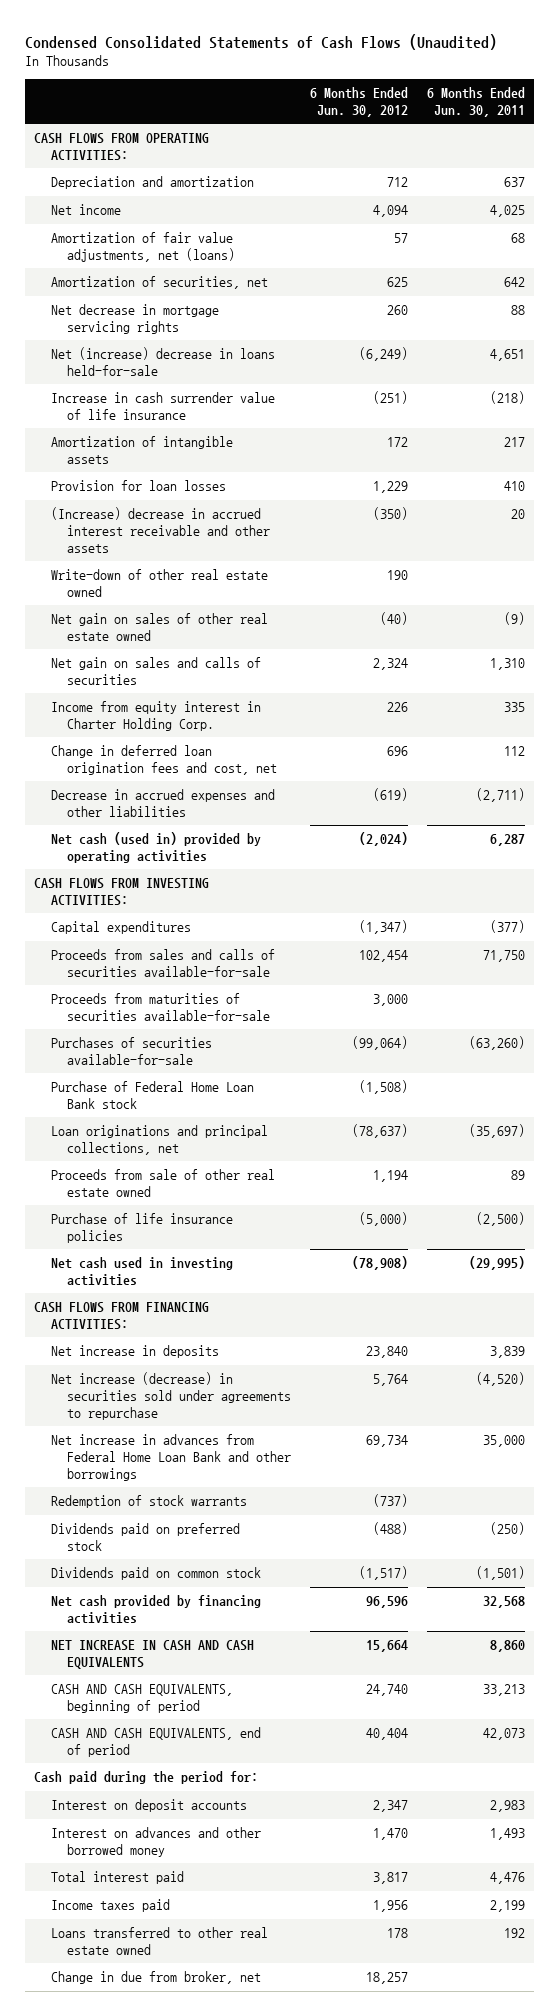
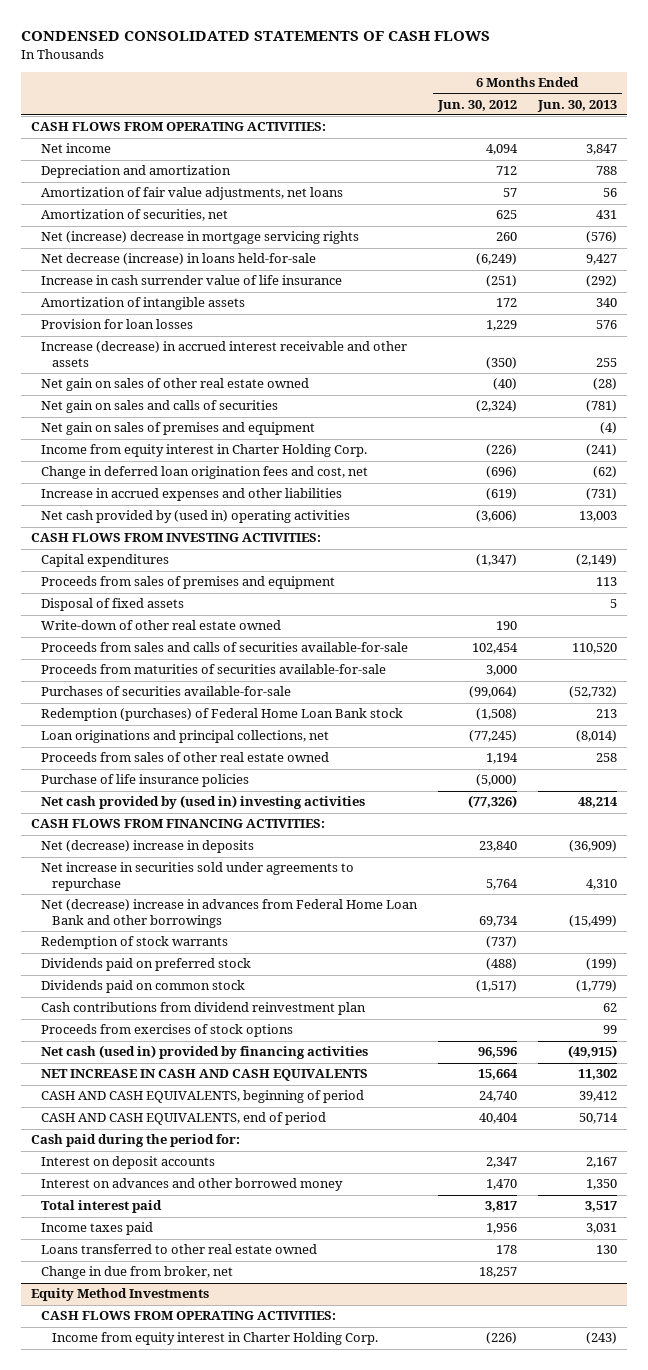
[25,33,498,50] Condensed Consolidated Statements of Cash Flows (Unaudited) -> [20,30,490,41] CONDENSED CONSOLIDATED STATEMENTS OF CASH FLOWS
[426,87,525,117] 6 Months Ended Jun. 30, 2011 -> none
none -> [536,99,617,112] Jun. 30, 2013
[50,176,254,190] Depreciation and amortization -> [41,165,232,179] Depreciation and amortization
[50,232,236,263] Amortization of fair value adjustments, net (loans) -> [41,187,344,201] Amortization of fair value adjustments, net loans
[50,304,219,335] Net decrease in mortgage servicing rights -> [41,231,360,245] Net (increase) decrease in mortgage servicing rights
[50,347,275,377] Net (increase) decrease in loans held-for-sale -> [41,253,317,266] Net decrease (increase) in loans held-for-sale
[50,507,271,553] (Increase) decrease in accrued interest receivable and other assets -> [41,341,408,367] Increase (decrease) in accrued interest receivable and other assets
[372,658,408,671] 2,324 -> [476,400,518,413] (2,324)
none -> [41,422,316,436] Net gain on sales of premises and equipment
[386,702,408,713] 226 -> [486,444,518,457] (226)
[386,746,408,757] 696 -> [486,466,518,479] (696)
[50,789,275,818] Decrease in accrued expenses and other liabilities -> [41,488,343,502] Increase in accrued expenses and other liabilities
[50,832,261,864] Net cash (used in) provided by operating activities -> [41,510,351,524] Net cash provided by (used in) operating activities
[358,832,408,847] (2,024) -> [476,510,518,523] (3,606)
none -> [41,576,336,590] Proceeds from sales of premises and equipment
none -> [41,598,185,612] Disposal of fixed assets
[50,569,268,598] Write-down of other real estate owned -> [41,620,282,631] Write-down of other real estate owned
[50,1081,254,1110] Purchase of Federal Home Loan Bank stock -> [41,708,404,722] Redemption (purchases) of Federal Home Loan Bank stock
[351,1124,408,1139] (78,637) -> [469,730,518,743] (77,245)
[50,1169,275,1198] Proceeds from sale of other real estate owned -> [41,752,330,763] Proceeds from sales of other real estate owned
[50,1257,233,1287] Net cash used in investing activities -> [41,795,366,810] Net cash provided by (used in) investing activities
[351,1256,408,1271] (78,908) -> [468,795,518,809] (77,326)
[50,1345,219,1359] Net increase in deposits -> [41,840,255,854] Net (decrease) increase in deposits
[50,1372,292,1420] Net increase (decrease) in securities sold under agreements to repurchase -> [41,862,355,891] Net increase in securities sold under agreements to repurchase
[50,1434,292,1481] Net increase in advances from Federal Home Loan Bank and other borrowings -> [41,899,419,928] Net (decrease) increase in advances from Federal Home Loan Bank and other borrowings
none -> [41,1002,367,1016] Cash contributions from dividend reinvestment plan
none -> [41,1024,294,1038] Proceeds from exercises of stock options
[50,1595,261,1625] Net cash provided by financing activities -> [41,1045,369,1060] Net cash (used in) provided by financing activities
none -> [31,1288,210,1302] Equity Method Investments
none -> [41,1311,337,1321] CASH FLOWS FROM OPERATING ACTIVITIES:
none -> [51,1332,378,1346] Income from equity interest in Charter Holding Corp.

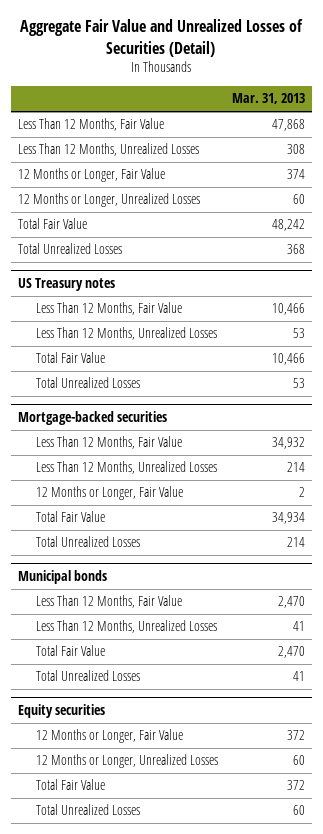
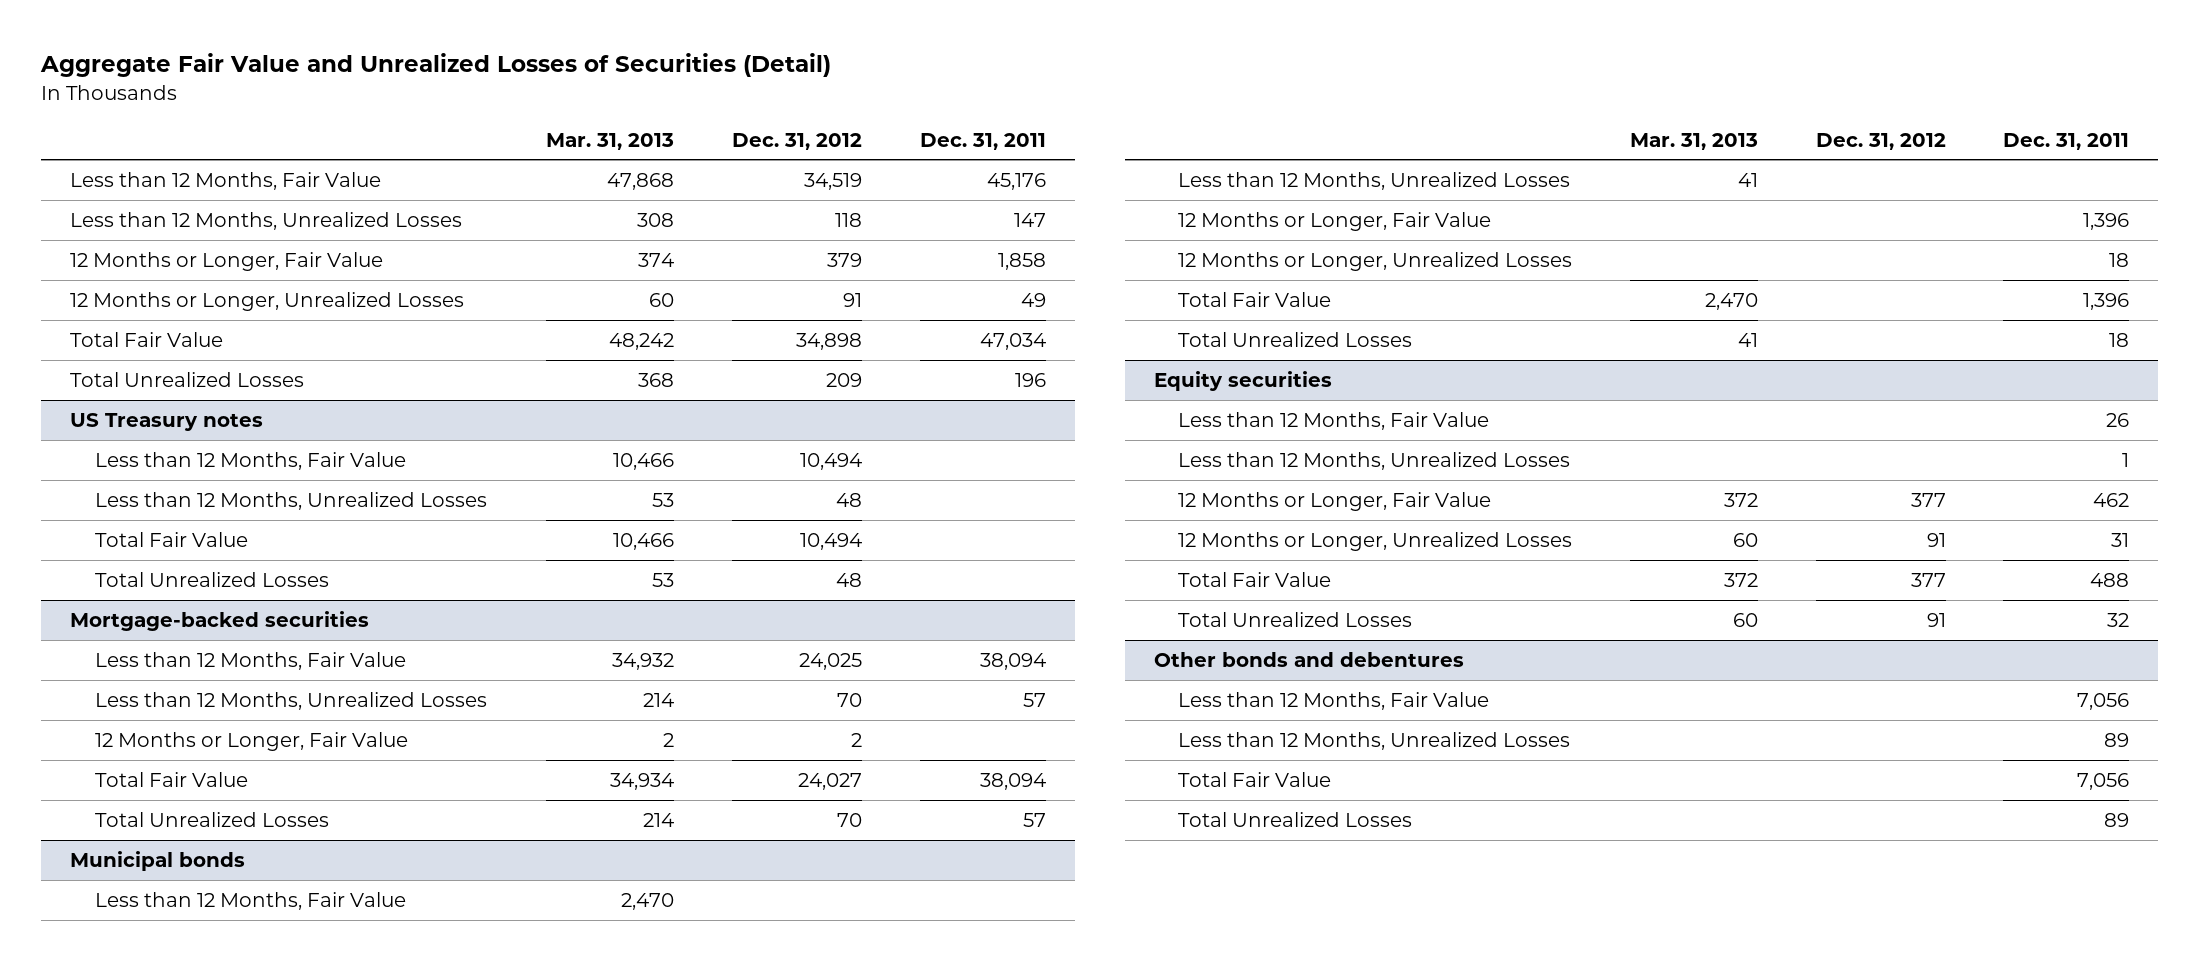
none -> [732,132,863,150] Dec. 31, 2012
none -> [919,132,1046,150] Dec. 31, 2011
[18,118,165,132] Less Than 12 Months, Fair Value -> [70,171,382,190] Less than 12 Months, Fair Value
[18,143,200,157] Less Than 12 Months, Unrealized Losses -> [70,211,463,230] Less than 12 Months, Unrealized Losses
[36,302,183,316] Less Than 12 Months, Fair Value -> [94,451,406,470] Less than 12 Months, Fair Value
[36,327,218,341] Less Than 12 Months, Unrealized Losses -> [94,491,487,510] Less than 12 Months, Unrealized Losses
[36,436,183,450] Less Than 12 Months, Fair Value -> [94,651,406,670] Less than 12 Months, Fair Value
[36,461,218,475] Less Than 12 Months, Unrealized Losses -> [94,691,487,710] Less than 12 Months, Unrealized Losses
[36,595,183,609] Less Than 12 Months, Fair Value -> [94,891,406,910] Less than 12 Months, Fair Value
[36,620,218,634] Less Than 12 Months, Unrealized Losses -> [1178,171,1571,190] Less than 12 Months, Unrealized Losses
none -> [1178,211,1492,231] 12 Months or Longer, Fair Value
none -> [1178,251,1573,271] 12 Months or Longer, Unrealized Losses
none -> [1178,411,1490,430] Less than 12 Months, Fair Value
none -> [1178,451,1571,470] Less than 12 Months, Unrealized Losses
none -> [1153,651,1464,667] Other bonds and debentures
none -> [1178,691,1490,710] Less than 12 Months, Fair Value
none -> [1178,731,1571,750] Less than 12 Months, Unrealized Losses
none -> [1178,771,1332,787] Total Fair Value
none -> [1178,811,1413,827] Total Unrealized Losses

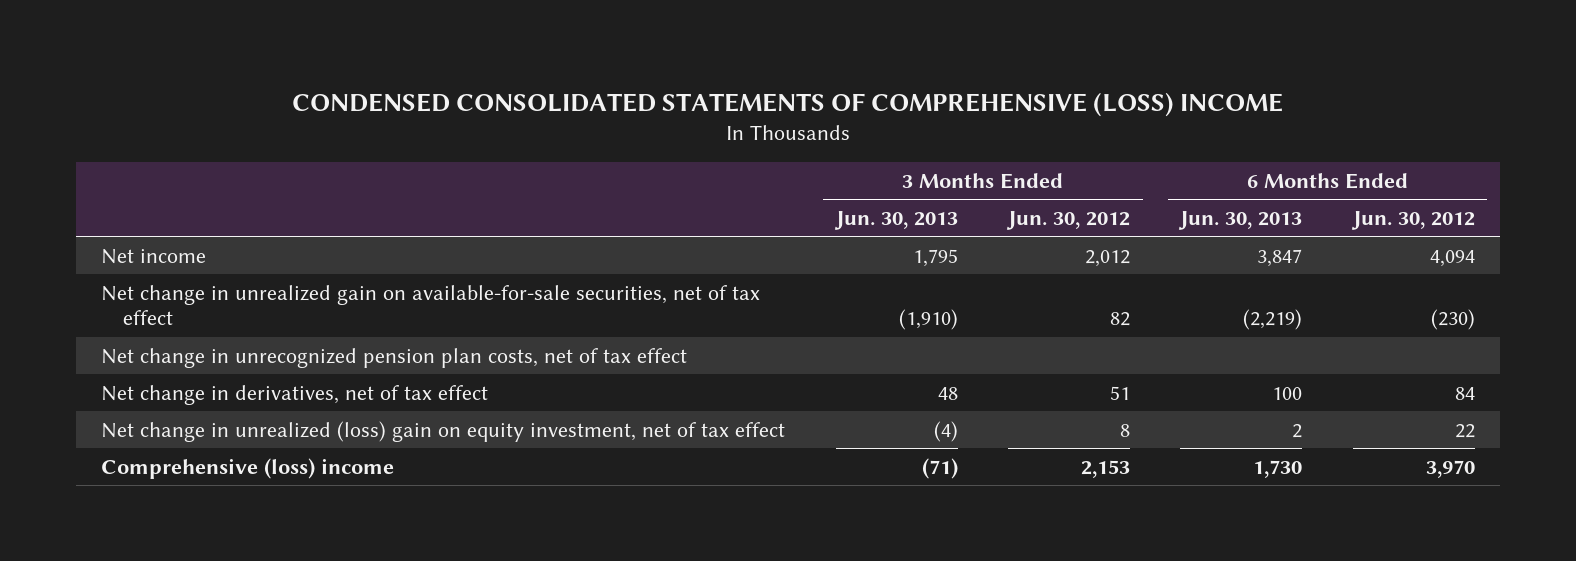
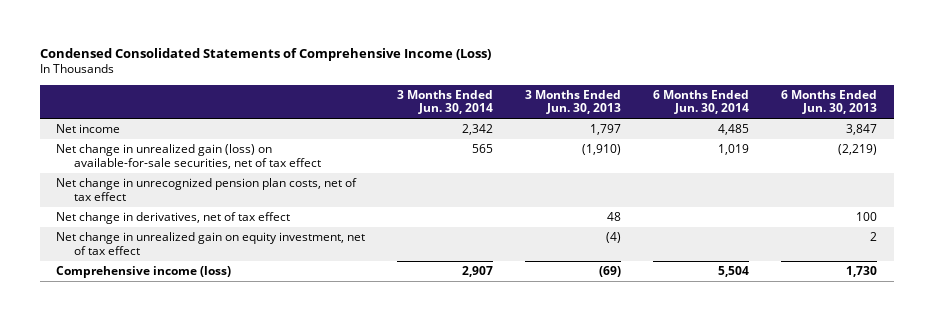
[292,91,1284,117] CONDENSED CONSOLIDATED STATEMENTS OF COMPREHENSIVE (LOSS) INCOME -> [39,47,491,61] Condensed Consolidated Statements of Comprehensive Income (Loss)
[1006,210,1131,230] Jun. 30, 2012 -> none
[1350,210,1475,230] Jun. 30, 2012 -> none
none -> [397,89,494,115] 3 Months Ended Jun. 30, 2014
none -> [653,89,750,115] 6 Months Ended Jun. 30, 2014
[912,248,958,267] 1,795 -> [590,124,622,136] 1,797
[101,284,761,326] Net change in unrealized gain on available-for-sale securities, net of tax effect -> [55,144,321,169] Net change in unrealized gain (loss) on available-for-sale securities, net of tax effect
[101,420,786,442] Net change in unrealized (loss) gain on equity investment, net of tax effect -> [55,232,365,255] Net change in unrealized gain on equity investment, net of tax effect
[101,457,395,479] Comprehensive (loss) income -> [55,266,231,279] Comprehensive income (loss)
[921,457,958,479] (71) -> [599,266,622,278] (69)

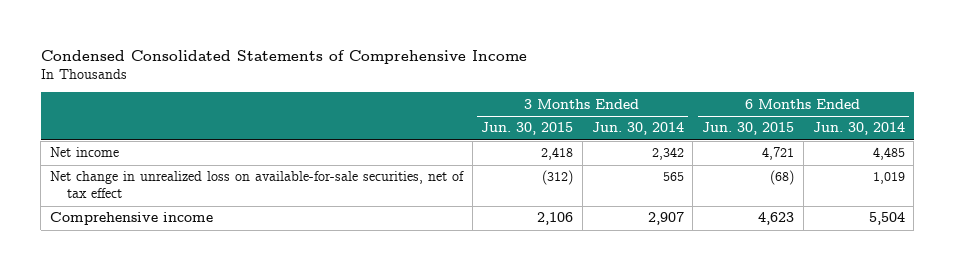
[39,47,491,61] Condensed Consolidated Statements of Comprehensive Income (Loss) -> [40,50,527,65] Condensed Consolidated Statements of Comprehensive Income
[525,89,622,115] 3 Months Ended Jun. 30, 2013 -> none
[781,89,878,115] 6 Months Ended Jun. 30, 2013 -> none
none -> [481,122,574,136] Jun. 30, 2015
none -> [702,122,795,136] Jun. 30, 2015
[55,178,357,201] Net change in unrecognized pension plan costs, net of tax effect -> none
[55,212,290,225] Net change in derivatives, net of tax effect -> none
[55,232,365,255] Net change in unrealized gain on equity investment, net of tax effect -> none
[55,144,321,169] Net change in unrealized gain (loss) on available-for-sale securities, net of tax effect -> [49,171,464,199] Net change in unrealized loss on available-for-sale securities, net of tax effect
[55,266,231,279] Comprehensive income (loss) -> [49,212,213,226] Comprehensive income

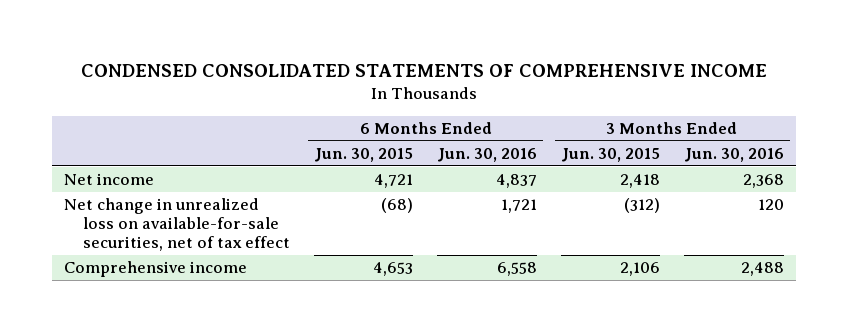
[40,50,527,65] Condensed Consolidated Statements of Comprehensive Income -> [80,64,767,78] CONDENSED CONSOLIDATED STATEMENTS OF COMPREHENSIVE INCOME
[591,122,684,136] Jun. 30, 2014 -> none
[812,122,905,136] Jun. 30, 2014 -> none
none -> [437,147,538,162] Jun. 30, 2016
none -> [683,147,784,162] Jun. 30, 2016
[758,212,795,226] 4,623 -> [373,262,414,277] 4,653

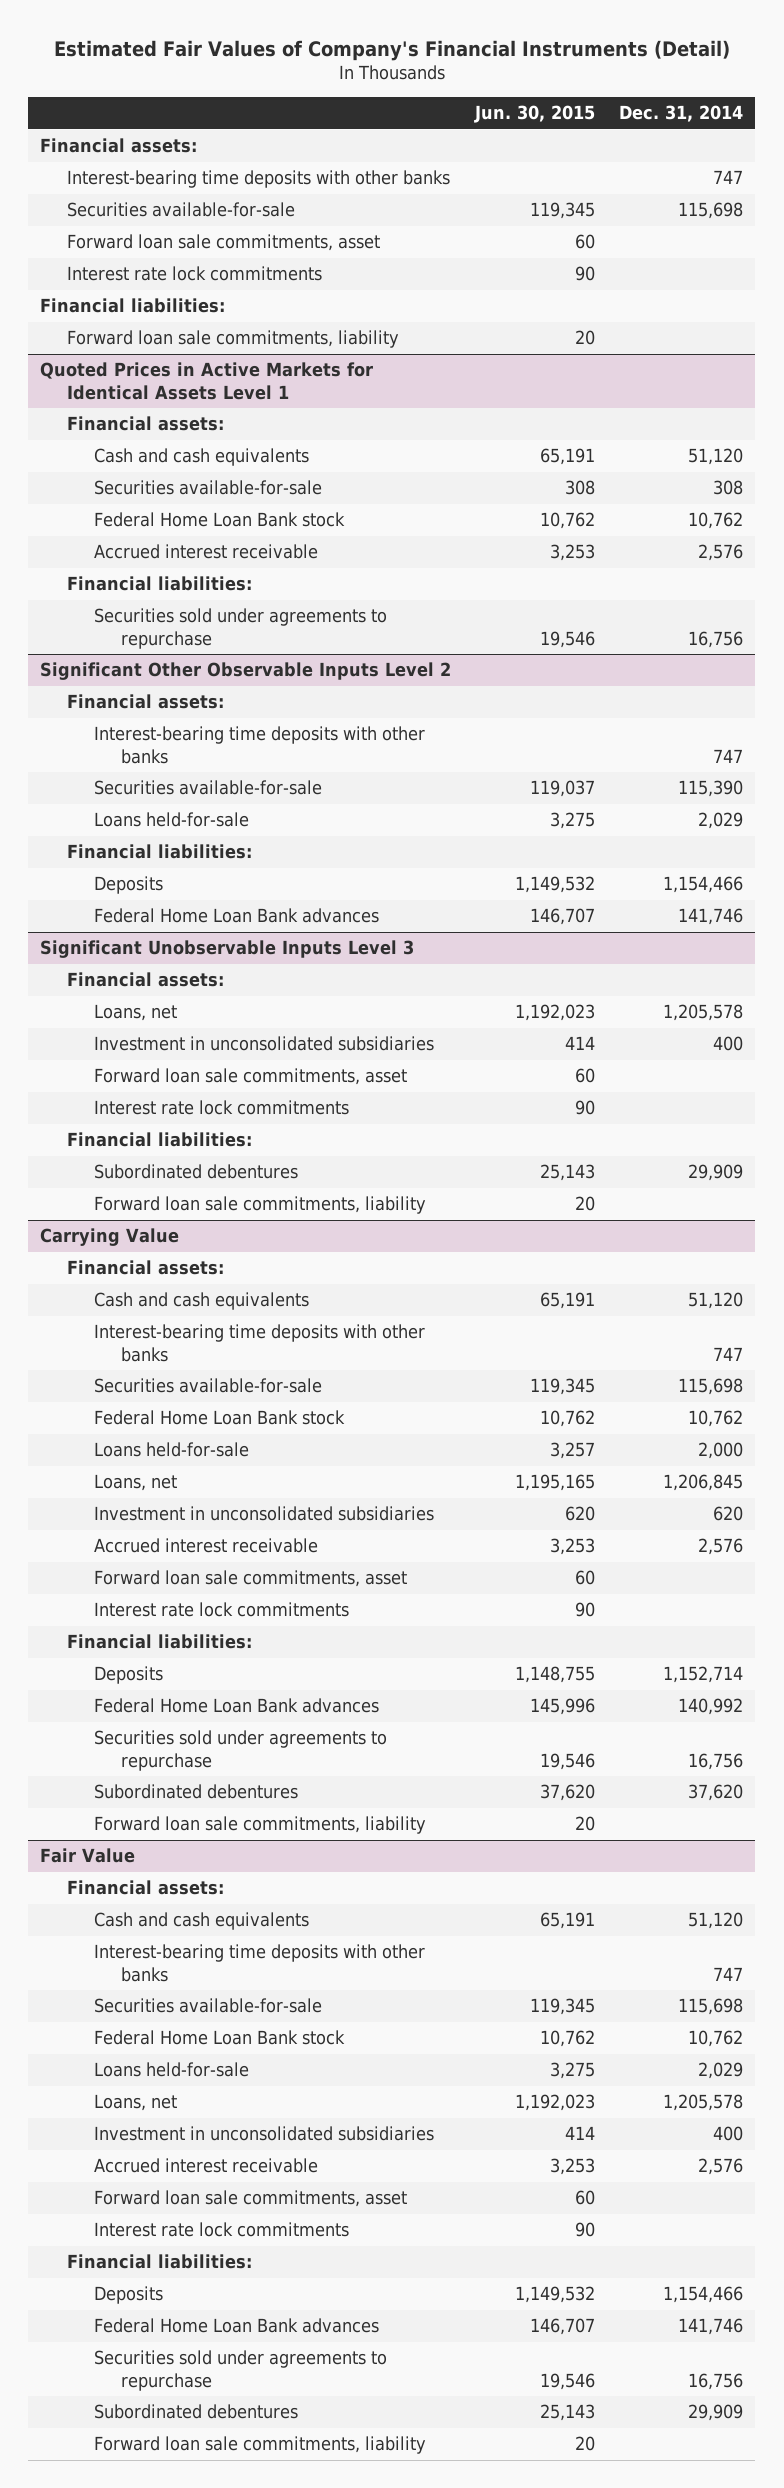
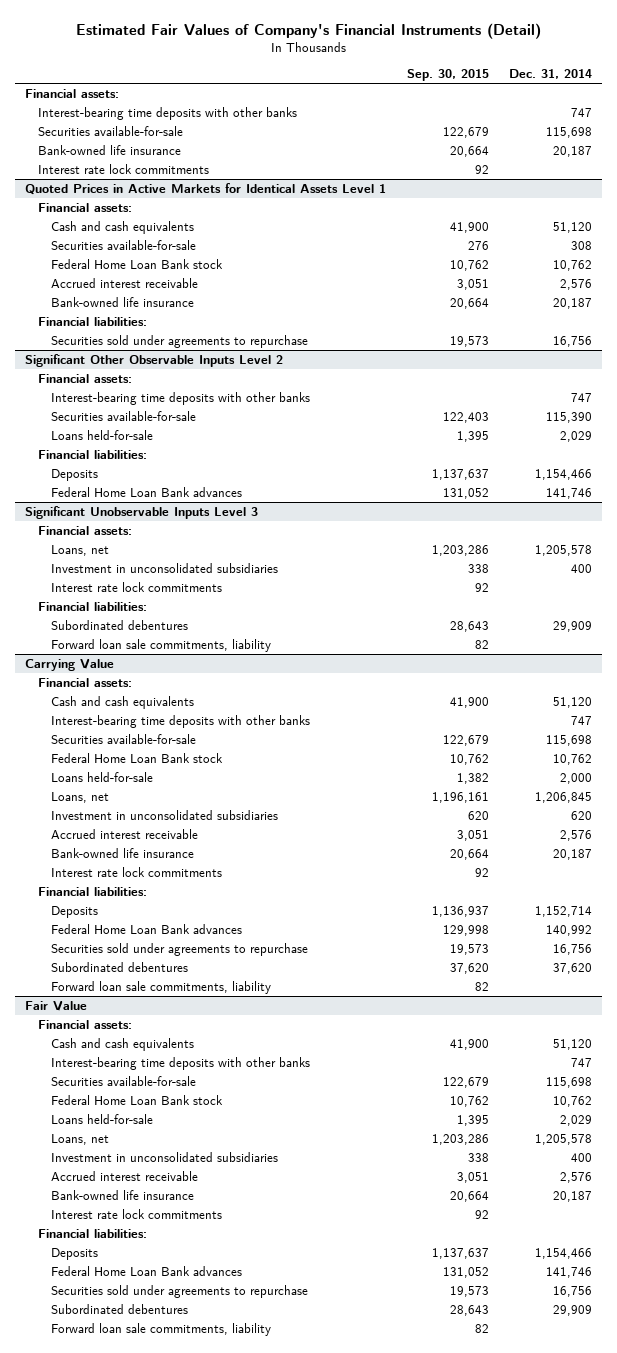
[474,105,596,124] Jun. 30, 2015 -> none
none -> [406,69,489,82] Sep. 30, 2015
[67,234,381,252] Forward loan sale commitments, asset -> none
none -> [38,144,182,155] Bank-owned life insurance
[40,298,226,314] Financial liabilities: -> none
[67,330,400,349] Forward loan sale commitments, liability -> none
none -> [51,296,195,307] Bank-owned life insurance
[94,1068,408,1086] Forward loan sale commitments, asset -> none
[94,1570,408,1588] Forward loan sale commitments, asset -> none
none -> [51,847,195,858] Bank-owned life insurance
[94,2190,408,2208] Forward loan sale commitments, asset -> none
none -> [51,1189,195,1200] Bank-owned life insurance

